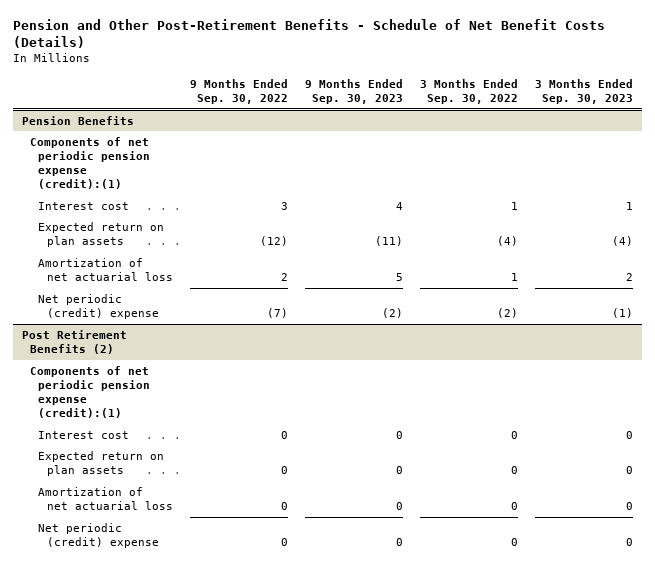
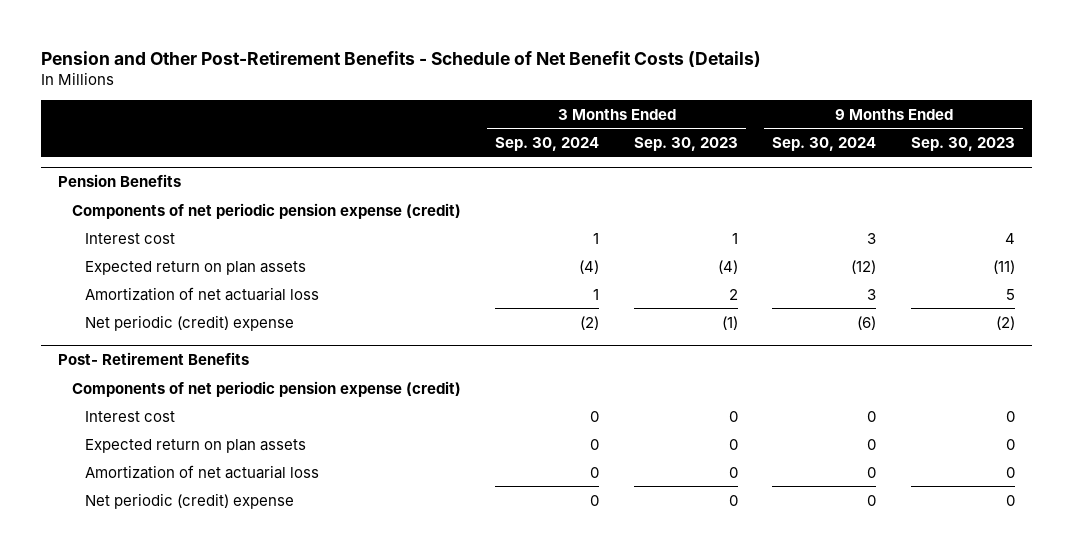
[189,78,288,105] 9 Months Ended Sep. 30, 2022 -> none
[420,78,519,105] 3 Months Ended Sep. 30, 2022 -> none
none -> [495,136,600,151] Sep. 30, 2024
none -> [772,136,877,151] Sep. 30, 2024
[29,136,151,190] Components of net periodic pension expense (credit):(1) -> [71,202,461,219] Components of net periodic pension expense (credit)
[21,329,127,354] Post Retirement Benefits (2) -> [58,352,250,366] Post- Retirement Benefits
[29,365,151,419] Components of net periodic pension expense (credit):(1) -> [71,380,461,397] Components of net periodic pension expense (credit)

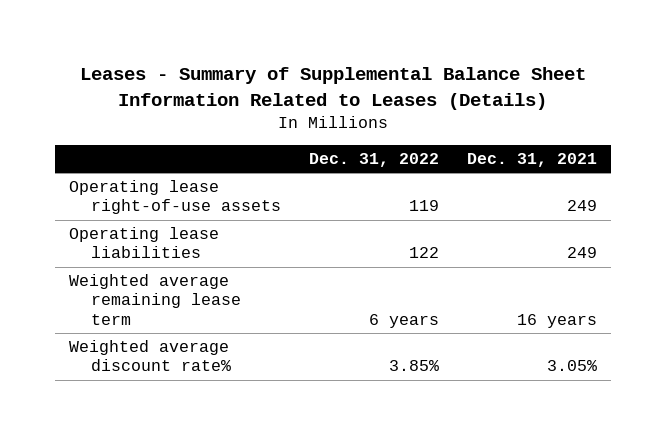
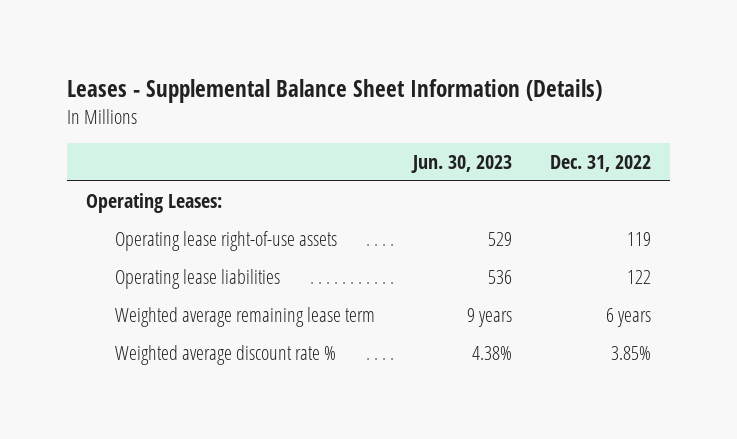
[79,67,586,111] Leases - Summary of Supplemental Balance Sheet Information Related to Leases (Details) -> [66,79,602,104] Leases - Supplemental Balance Sheet Information (Details)
[466,152,597,167] Dec. 31, 2021 -> none
none -> [410,154,512,173] Jun. 30, 2023
none -> [85,192,222,213] Operating Leases:
[68,340,232,372] Weighted average discount rate% -> [114,344,336,365] Weighted average discount rate %

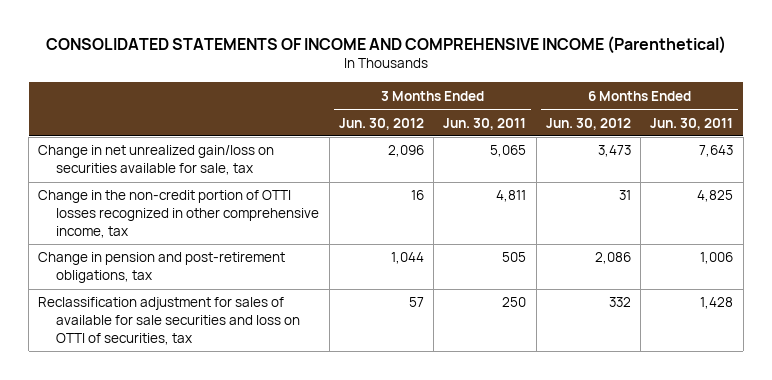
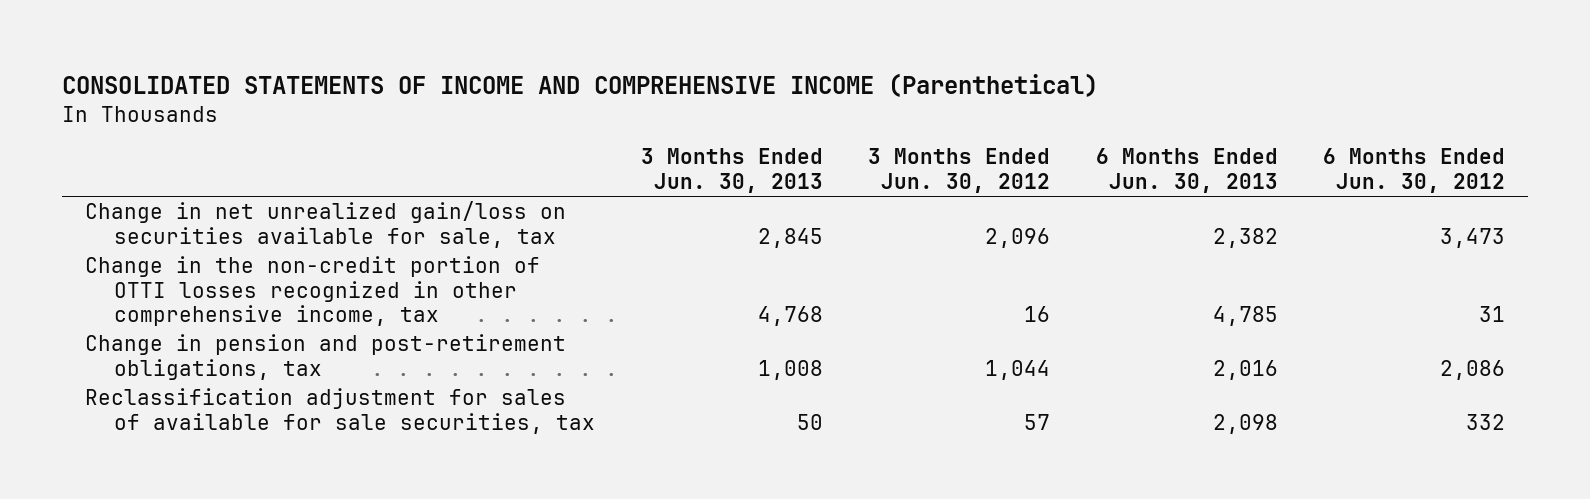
[443,117,527,130] Jun. 30, 2011 -> none
[650,117,734,130] Jun. 30, 2011 -> none
none -> [640,148,823,193] 3 Months Ended Jun. 30, 2013
none -> [1095,148,1278,193] 6 Months Ended Jun. 30, 2013
[38,297,301,345] Reclassification adjustment for sales of available for sale securities and loss on OTTI of securities, tax -> [85,388,595,434] Reclassification adjustment for sales of available for sale securities, tax

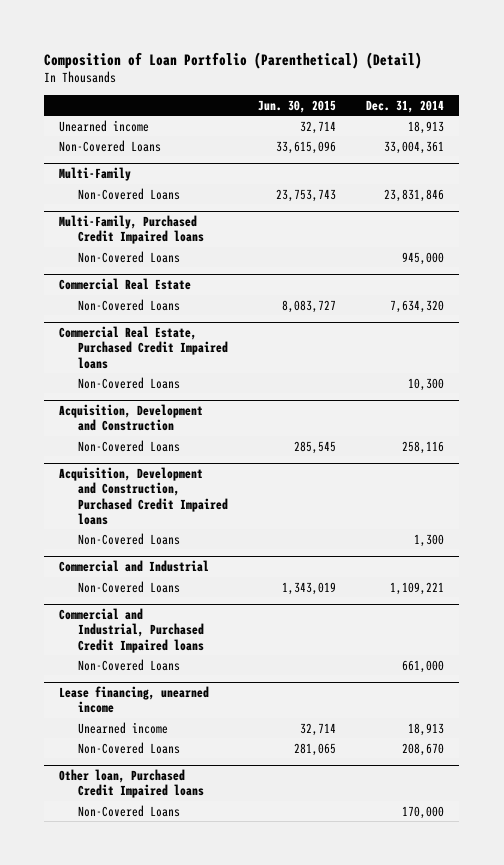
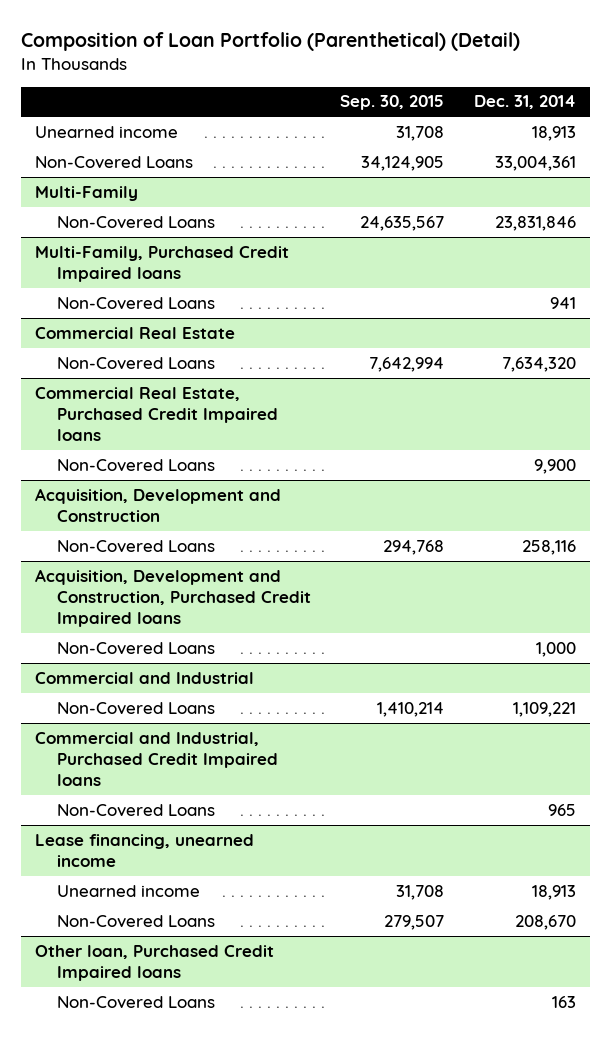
[257,99,336,113] Jun. 30, 2015 -> none
none -> [340,95,445,111] Sep. 30, 2015
[402,251,445,265] 945,000 -> [549,296,576,309] 941
[408,377,445,391] 10,300 -> [533,458,576,474] 9,900
[414,533,445,547] 1,300 -> [535,641,576,657] 1,000
[402,659,445,673] 661,000 -> [547,803,576,816] 965
[402,805,445,819] 170,000 -> [551,995,576,1008] 163

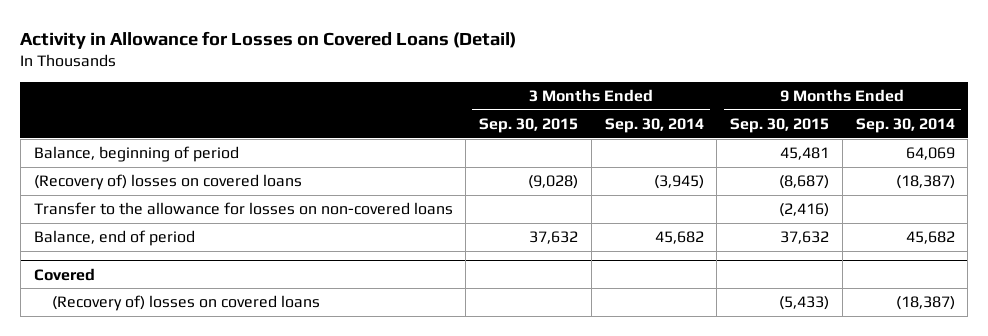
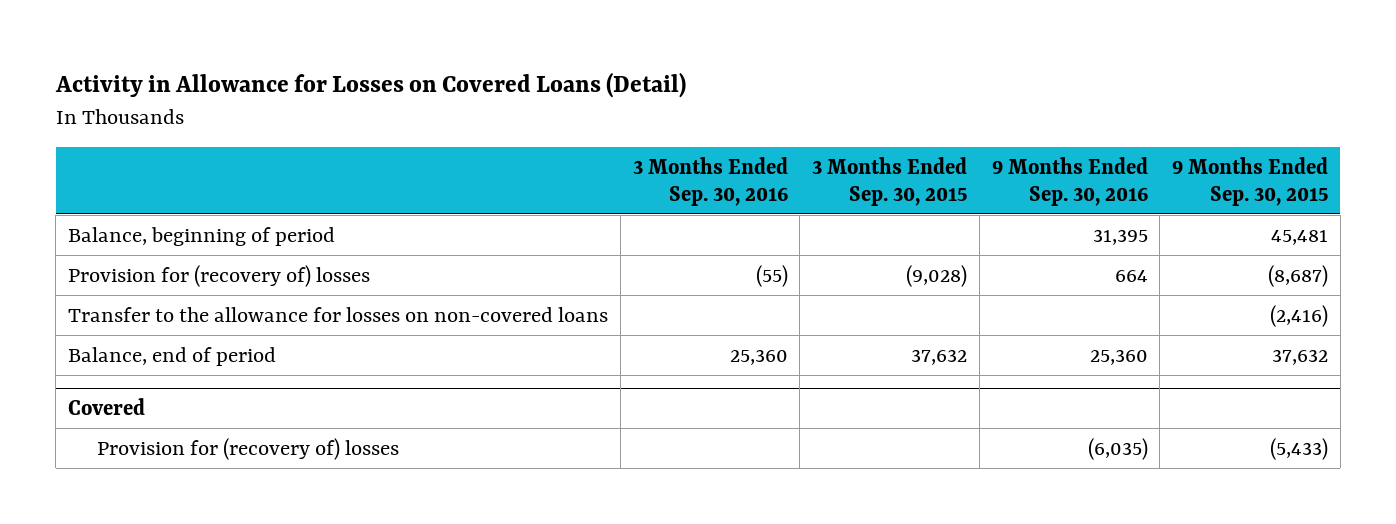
[604,117,704,133] Sep. 30, 2014 -> none
[855,117,955,133] Sep. 30, 2014 -> none
none -> [632,156,788,206] 3 Months Ended Sep. 30, 2016
none -> [991,156,1148,206] 9 Months Ended Sep. 30, 2016
[33,173,302,190] (Recovery of) losses on covered loans -> [68,264,371,287] Provision for (recovery of) losses
[52,294,321,311] (Recovery of) losses on covered loans -> [97,437,400,460] Provision for (recovery of) losses

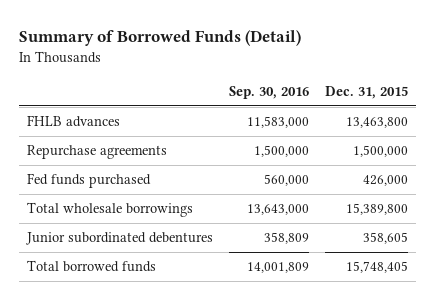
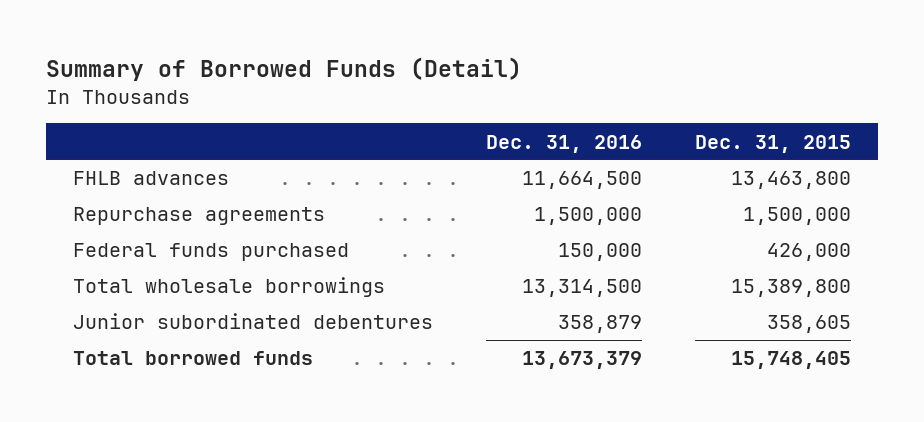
[229,86,310,100] Sep. 30, 2016 -> none
none -> [485,134,642,153] Dec. 31, 2016
[27,173,152,189] Fed funds purchased -> [72,243,349,262] Federal funds purchased

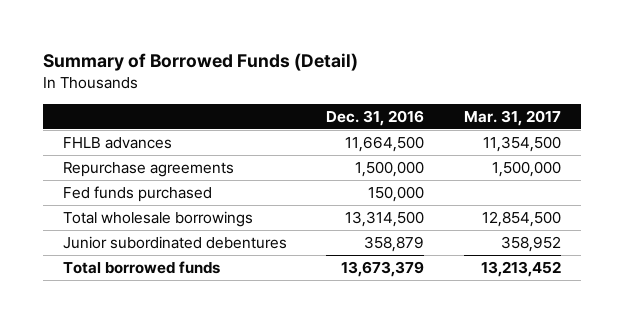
[695,134,852,153] Dec. 31, 2015 -> none
none -> [464,109,562,126] Mar. 31, 2017
[72,243,349,262] Federal funds purchased -> [62,186,212,203] Fed funds purchased

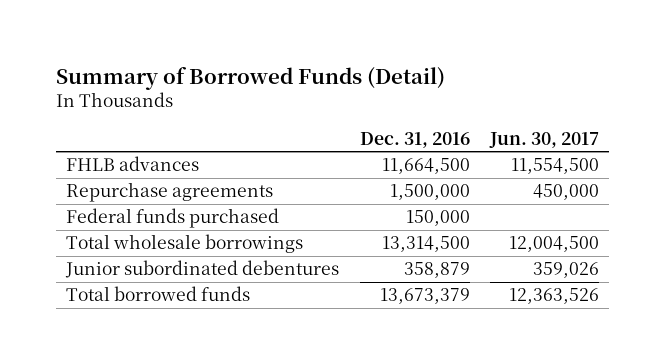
[464,109,562,126] Mar. 31, 2017 -> none
none -> [489,131,600,148] Jun. 30, 2017
[62,186,212,203] Fed funds purchased -> [66,208,280,229] Federal funds purchased

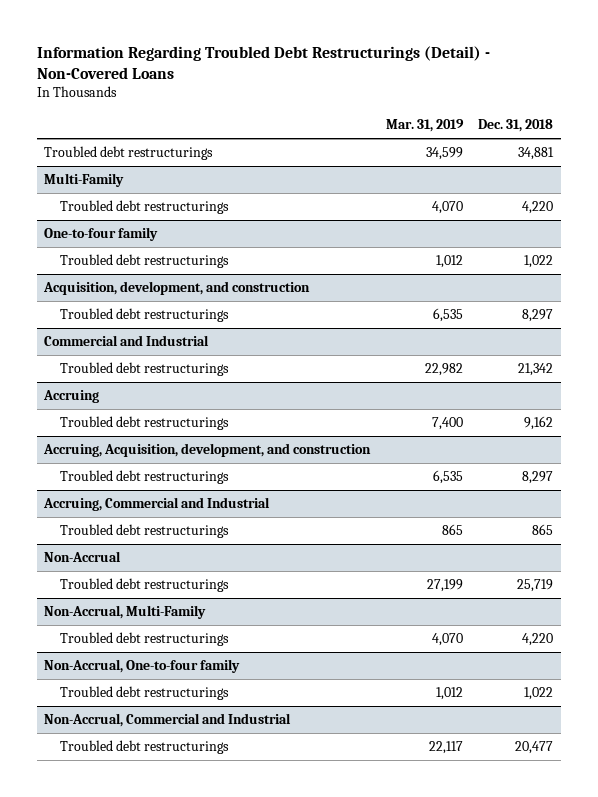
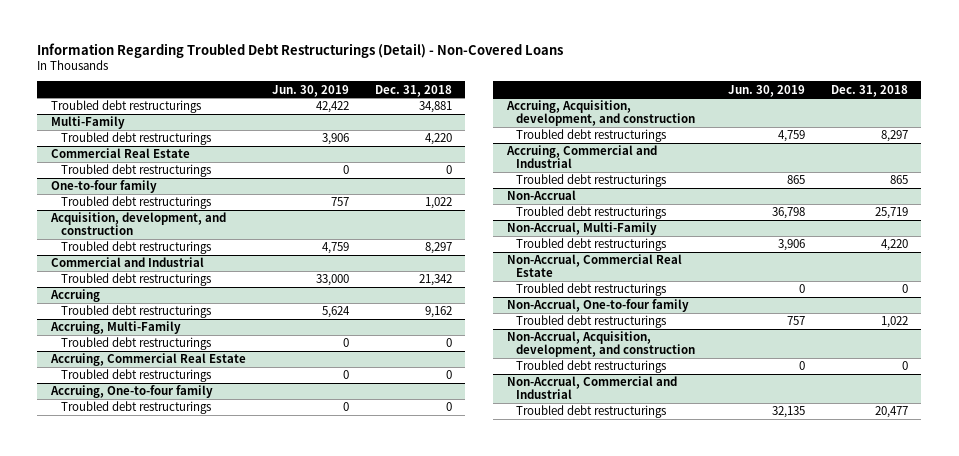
[385,119,464,133] Mar. 31, 2019 -> none
none -> [271,84,349,97] Jun. 30, 2019
none -> [50,148,190,159] Commercial Real Estate
none -> [60,164,211,178] Troubled debt restructurings
none -> [49,321,181,335] Accruing, Multi-Family
none -> [60,337,211,351] Troubled debt restructurings
none -> [49,353,246,367] Accruing, Commercial Real Estate
none -> [60,369,211,383] Troubled debt restructurings
none -> [49,385,213,399] Accruing, One-to-four family
none -> [60,401,211,415] Troubled debt restructurings
none -> [506,254,682,278] Non-Accrual, Commercial Real Estate
none -> [516,283,667,297] Troubled debt restructurings
none -> [506,331,696,358] Non-Accrual, Acquisition, development, and construction
none -> [516,360,667,374] Troubled debt restructurings

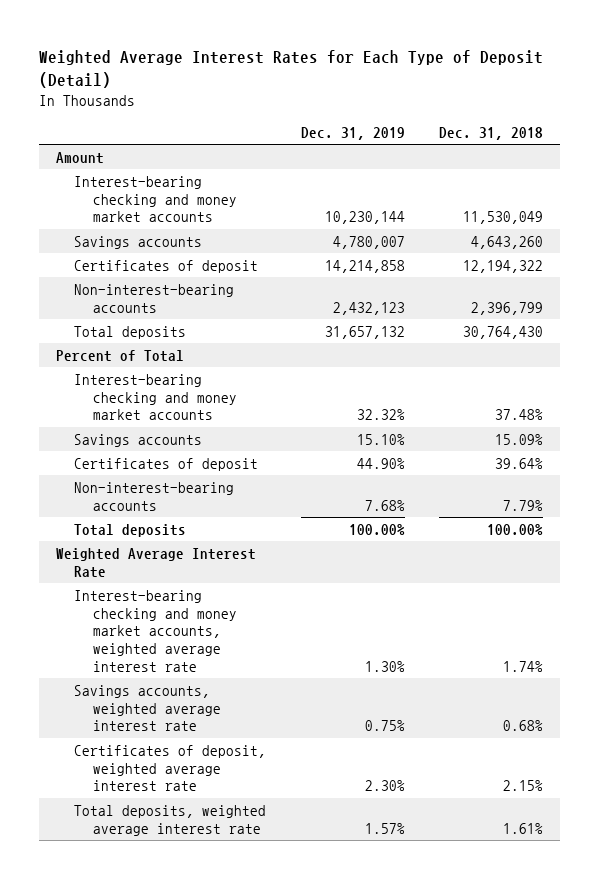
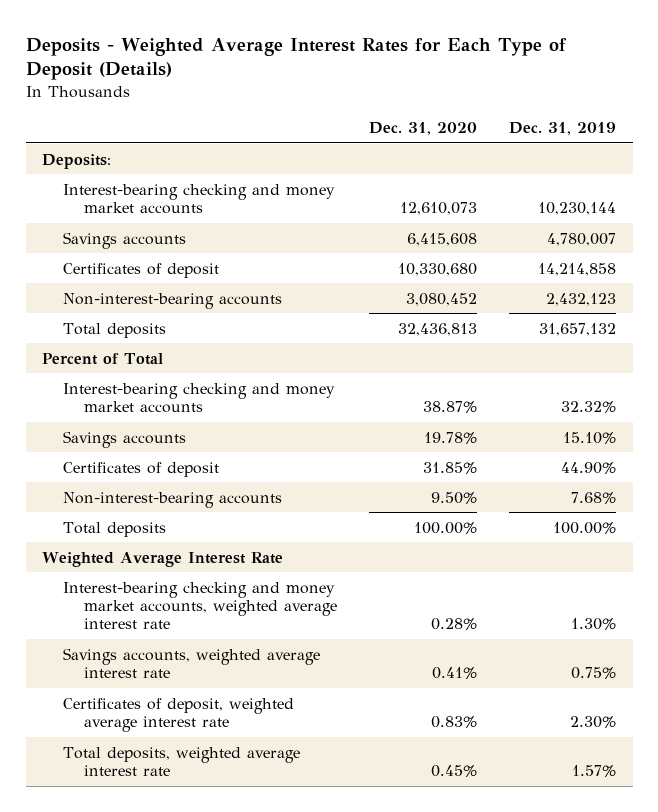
[38,49,543,88] Weighted Average Interest Rates for Each Type of Deposit (Detail) -> [25,37,567,81] Deposits - Weighted Average Interest Rates for Each Type of Deposit (Details)
[438,126,543,140] Dec. 31, 2018 -> none
none -> [369,122,478,136] Dec. 31, 2020
[55,151,104,164] Amount -> [42,153,112,169] Deposits:

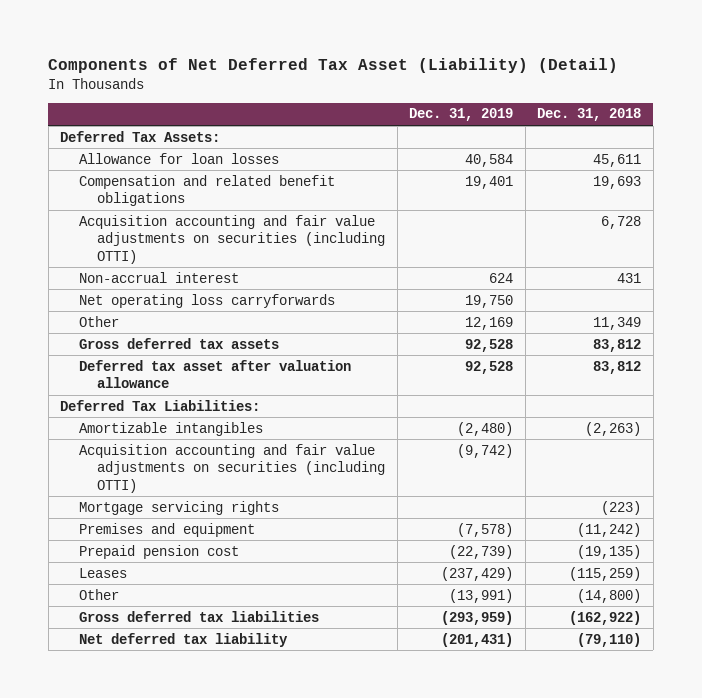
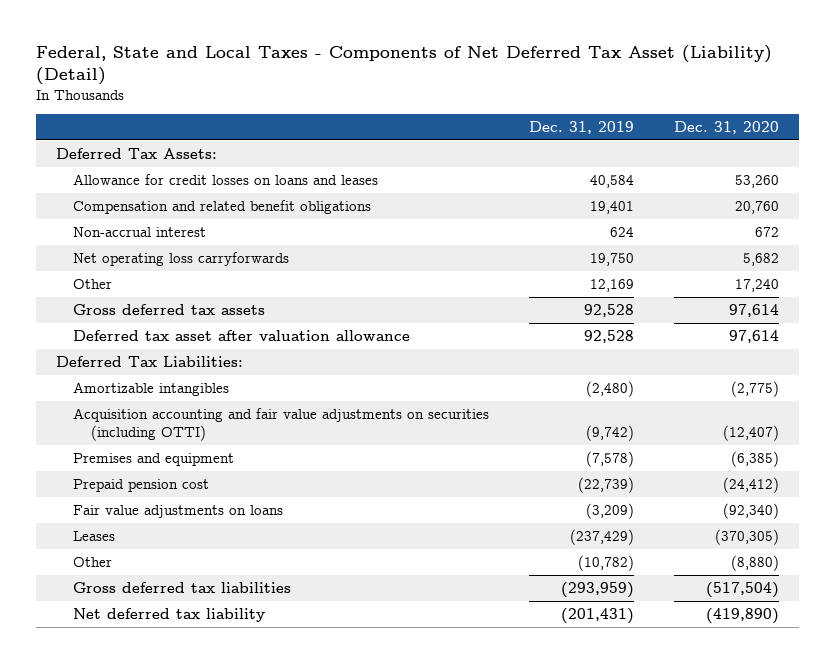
[48,58,619,74] Components of Net Deferred Tax Asset (Liability) (Detail) -> [35,45,772,86] Federal, State and Local Taxes - Components of Net Deferred Tax Asset (Liability) (Detail)
[537,108,642,122] Dec. 31, 2018 -> none
none -> [673,120,779,134] Dec. 31, 2020
[78,152,279,164] Allowance for loan losses -> [73,173,379,185] Allowance for credit losses on loans and leases
[78,214,386,264] Acquisition accounting and fair value adjustments on securities (including OTTI) -> none
[78,500,279,515] Mortgage servicing rights -> none
none -> [73,504,284,518] Fair value adjustments on loans
[449,588,514,603] (13,991) -> [578,554,635,571] (10,782)

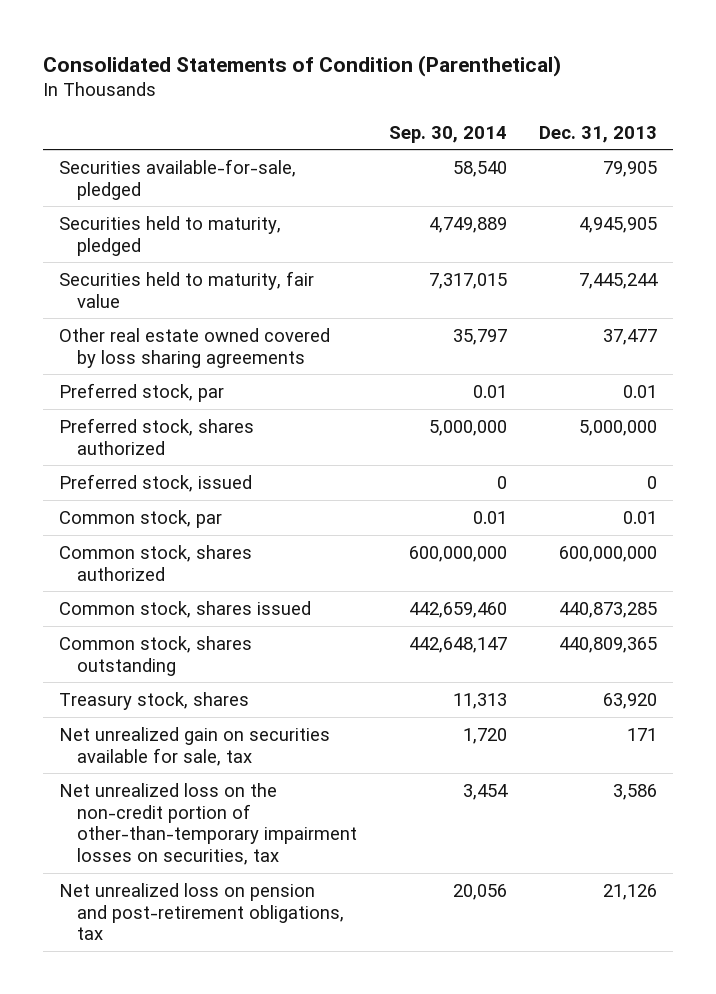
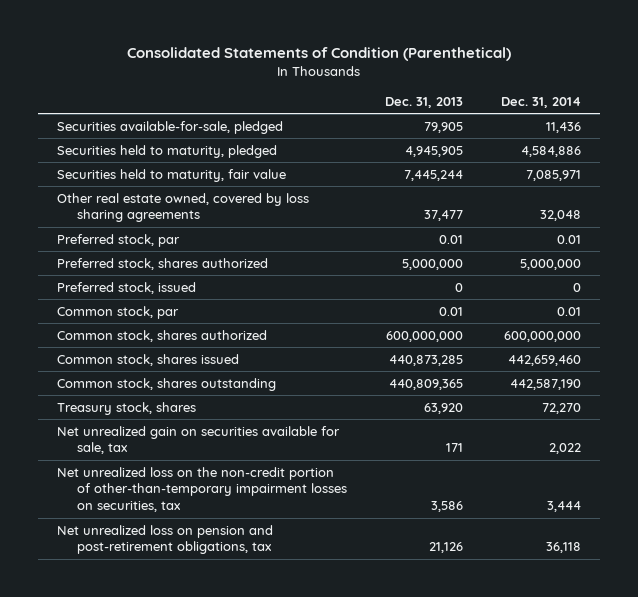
[388,125,507,143] Sep. 30, 2014 -> none
none -> [501,96,582,108] Dec. 31, 2014
[58,327,330,368] Other real estate owned covered by loss sharing agreements -> [56,192,309,223] Other real estate owned, covered by loss sharing agreements

